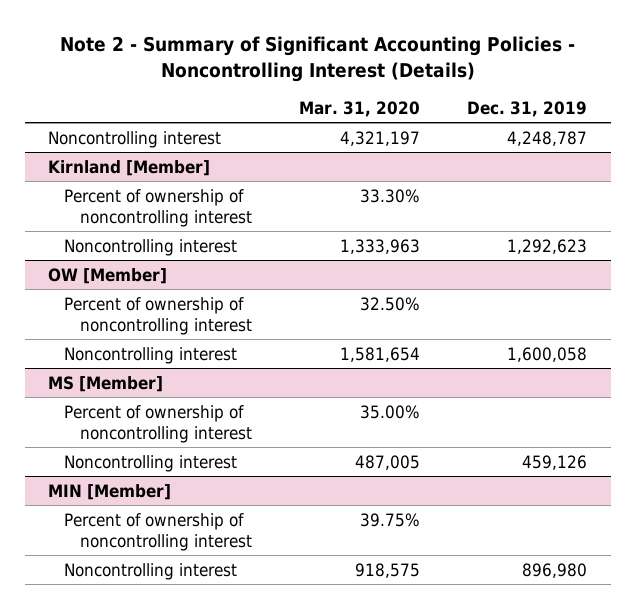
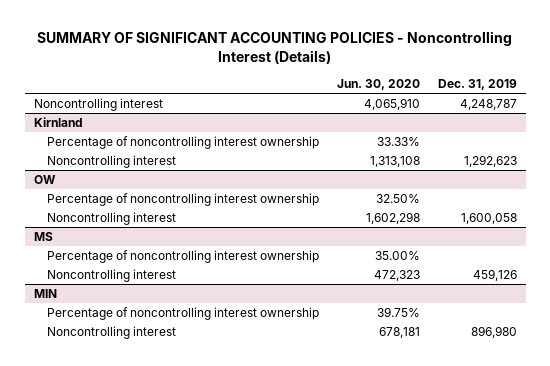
[59,35,575,82] Note 2 - Summary of Significant Accounting Policies - Noncontrolling Interest (Details) -> [37,31,513,65] SUMMARY OF SIGNIFICANT ACCOUNTING POLICIES - Noncontrolling Interest (Details)
[298,101,420,118] Mar. 31, 2020 -> none
none -> [336,79,420,91] Jun. 30, 2020
[48,159,211,176] Kirnland [Member] -> [33,116,83,127] Kirnland
[64,188,252,227] Percent of ownership of noncontrolling interest -> [46,135,319,149] Percentage of noncontrolling interest ownership
[48,267,168,284] OW [Member] -> [33,174,56,184] OW
[64,296,252,335] Percent of ownership of noncontrolling interest -> [46,192,319,206] Percentage of noncontrolling interest ownership
[48,375,164,392] MS [Member] -> [33,231,53,241] MS
[64,404,252,443] Percent of ownership of noncontrolling interest -> [46,249,319,263] Percentage of noncontrolling interest ownership
[48,483,172,500] MIN [Member] -> [33,288,57,298] MIN
[64,512,252,551] Percent of ownership of noncontrolling interest -> [46,306,319,320] Percentage of noncontrolling interest ownership

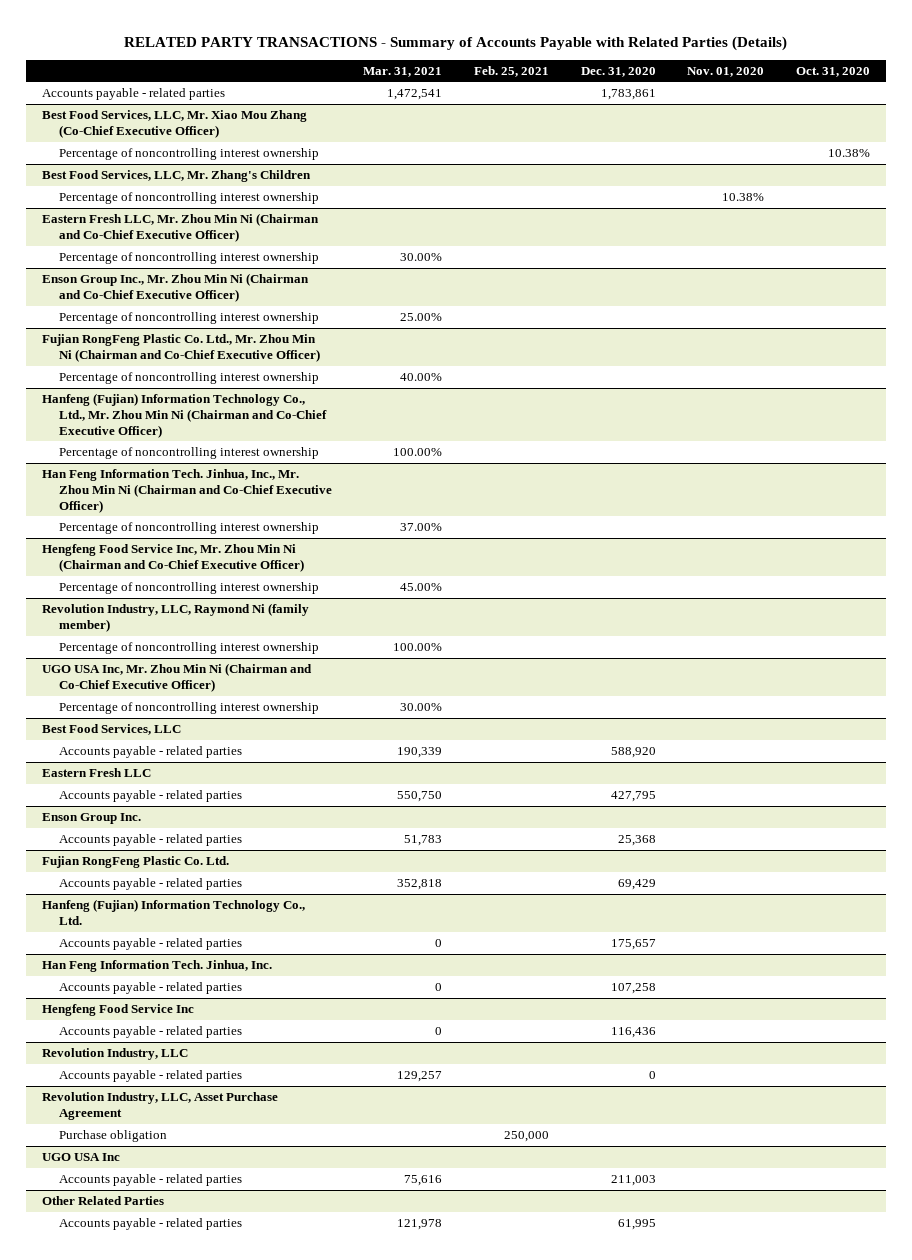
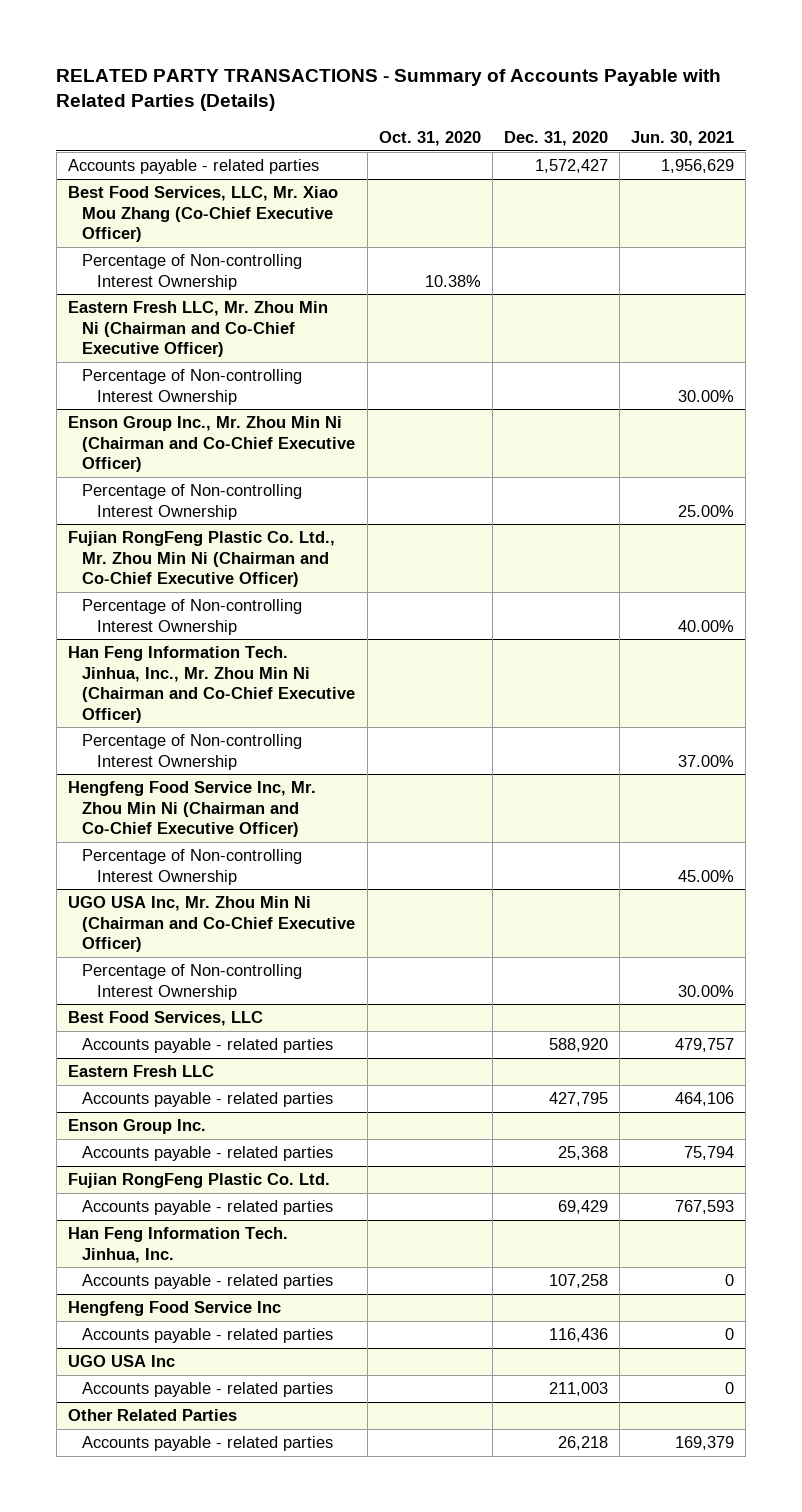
[363,66,443,77] Mar. 31, 2021 -> none
[473,65,549,77] Feb. 25, 2021 -> none
[687,66,765,77] Nov. 01, 2020 -> none
none -> [631,131,735,147] Jun. 30, 2021
[600,89,656,101] 1,783,861 -> [534,159,608,174] 1,572,427
[42,170,312,183] Best Food Services, LLC, Mr. Zhang's Children -> none
[58,192,319,205] Percentage of noncontrolling interest ownership -> none
[58,148,319,161] Percentage of noncontrolling interest ownership -> [82,254,303,290] Percentage of Non-controlling Interest Ownership
[58,252,319,265] Percentage of noncontrolling interest ownership -> [82,369,303,405] Percentage of Non-controlling Interest Ownership
[58,312,319,325] Percentage of noncontrolling interest ownership -> [82,484,303,520] Percentage of Non-controlling Interest Ownership
[42,393,327,438] Hanfeng (Fujian) Information Technology Co., Ltd., Mr. Zhou Min Ni (Chairman and Co-Chief Executive Officer) -> none
[58,447,319,460] Percentage of noncontrolling interest ownership -> none
[58,372,319,385] Percentage of noncontrolling interest ownership -> [82,599,303,635] Percentage of Non-controlling Interest Ownership
[58,522,319,535] Percentage of noncontrolling interest ownership -> [82,734,303,770] Percentage of Non-controlling Interest Ownership
[42,603,310,632] Revolution Industry, LLC, Raymond Ni (family member) -> none
[58,642,319,655] Percentage of noncontrolling interest ownership -> none
[58,582,319,595] Percentage of noncontrolling interest ownership -> [82,849,303,885] Percentage of Non-controlling Interest Ownership
[58,702,319,715] Percentage of noncontrolling interest ownership -> [82,964,303,1000] Percentage of Non-controlling Interest Ownership
[42,899,306,925] Hanfeng (Fujian) Information Technology Co., Ltd. -> none
[58,938,242,951] Accounts payable - related parties -> none
[42,1048,189,1061] Revolution Industry, LLC -> none
[58,1070,242,1083] Accounts payable - related parties -> none
[42,1092,279,1120] Revolution Industry, LLC, Asset Purchase Agreement -> none
[58,1130,167,1143] Purchase obligation -> none
[617,1219,656,1231] 61,995 -> [557,1436,608,1451] 26,218

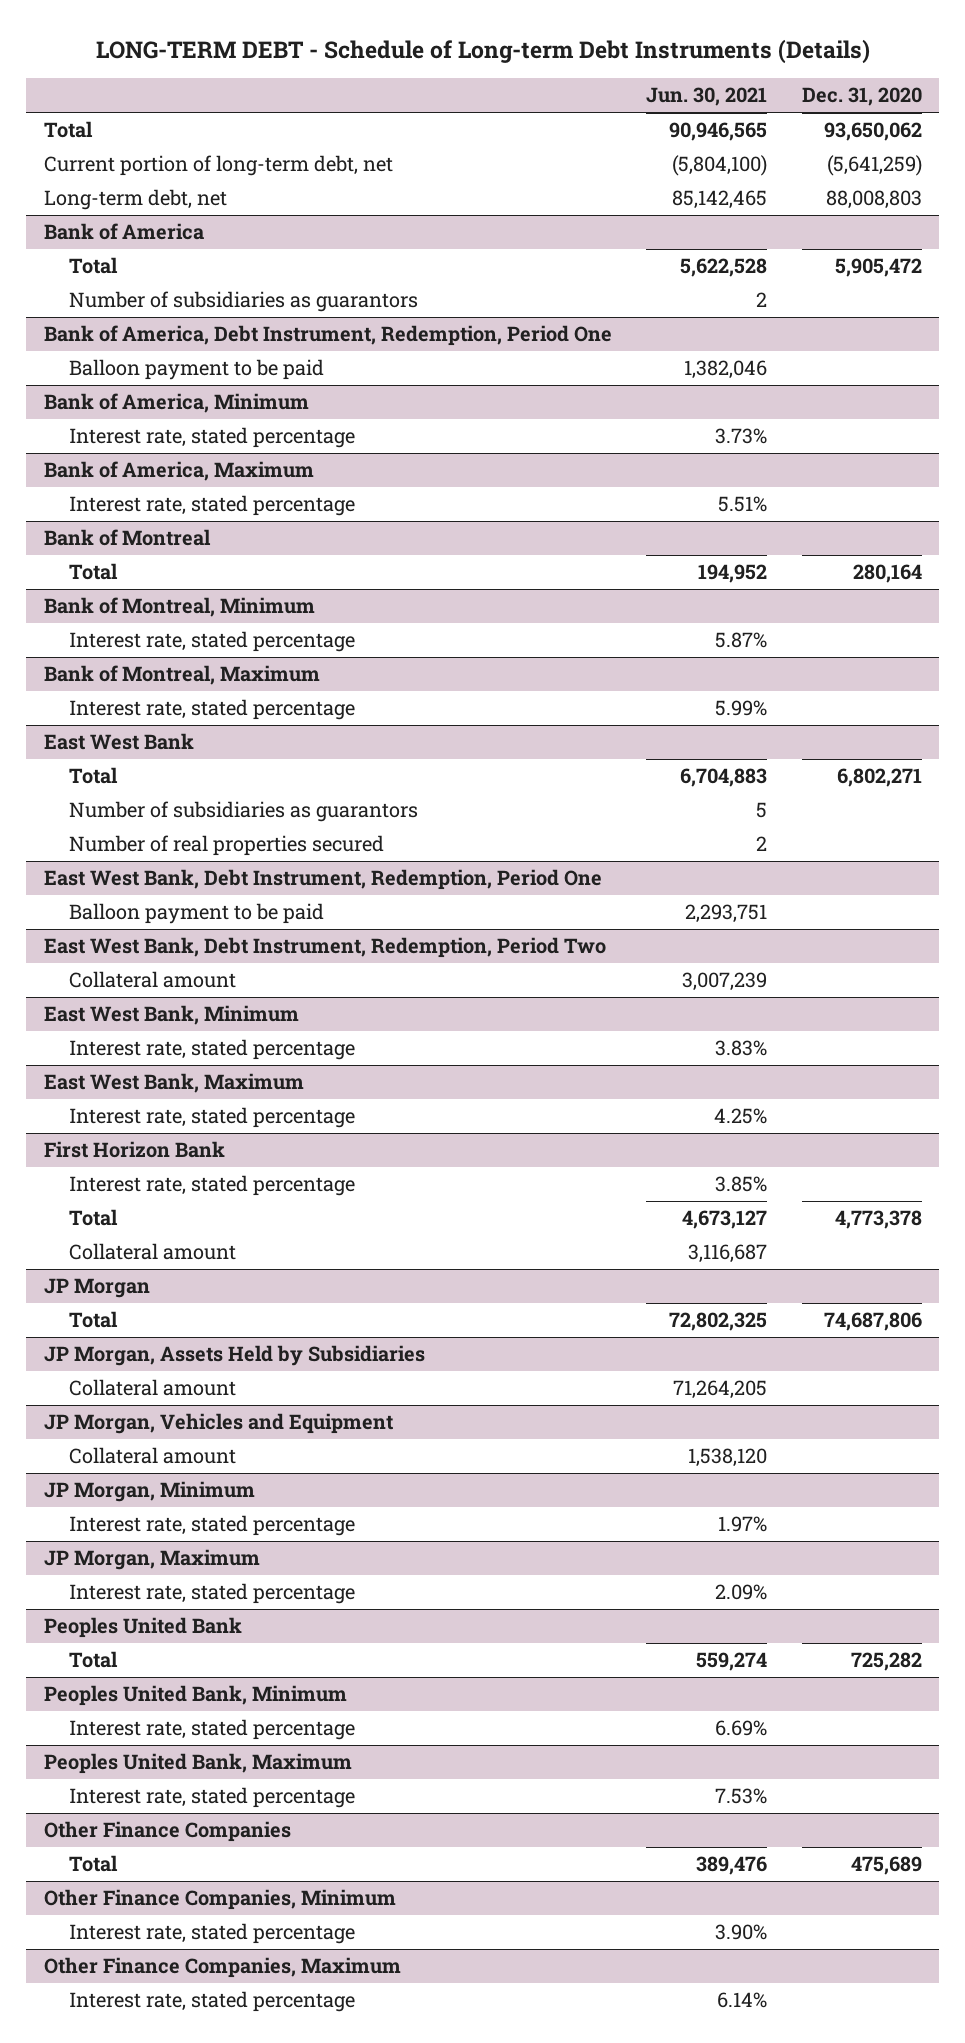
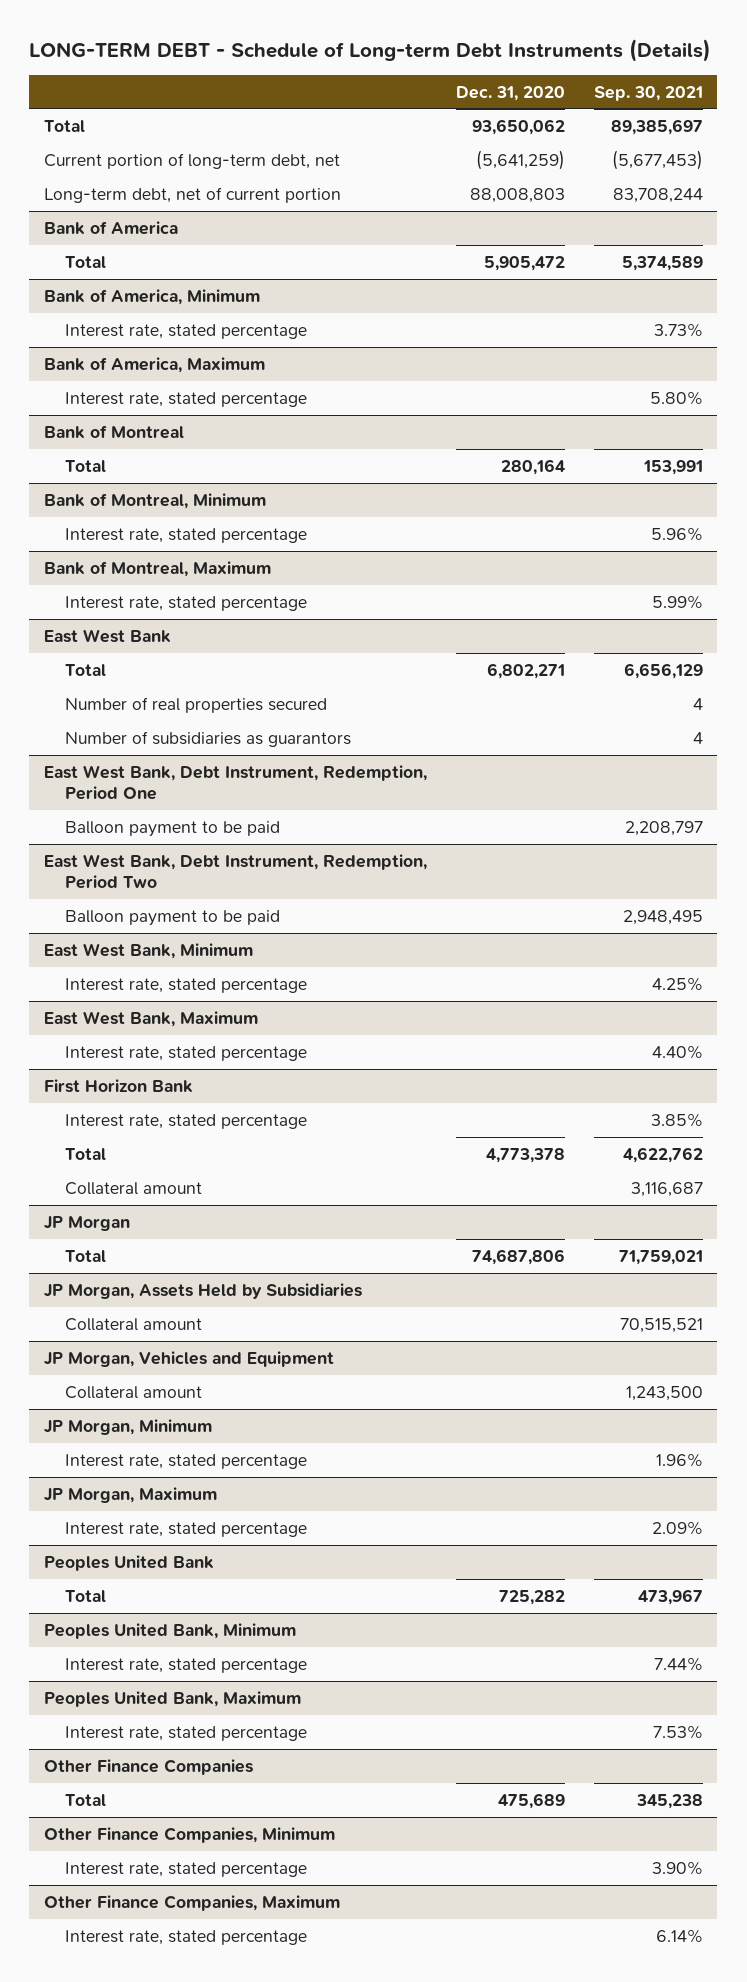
[646,87,768,107] Jun. 30, 2021 -> none
none -> [593,85,703,101] Sep. 30, 2021
[43,189,227,211] Long-term debt, net -> [43,186,341,203] Long-term debt, net of current portion
[68,291,418,313] Number of subsidiaries as guarantors -> none
[43,325,612,347] Bank of America, Debt Instrument, Redemption, Period One -> none
[68,359,324,381] Balloon payment to be paid -> none
[68,801,418,823] Number of subsidiaries as guarantors -> [65,730,352,747] Number of subsidiaries as guarantors
[68,971,236,989] Collateral amount -> none
none -> [65,909,281,926] Balloon payment to be paid

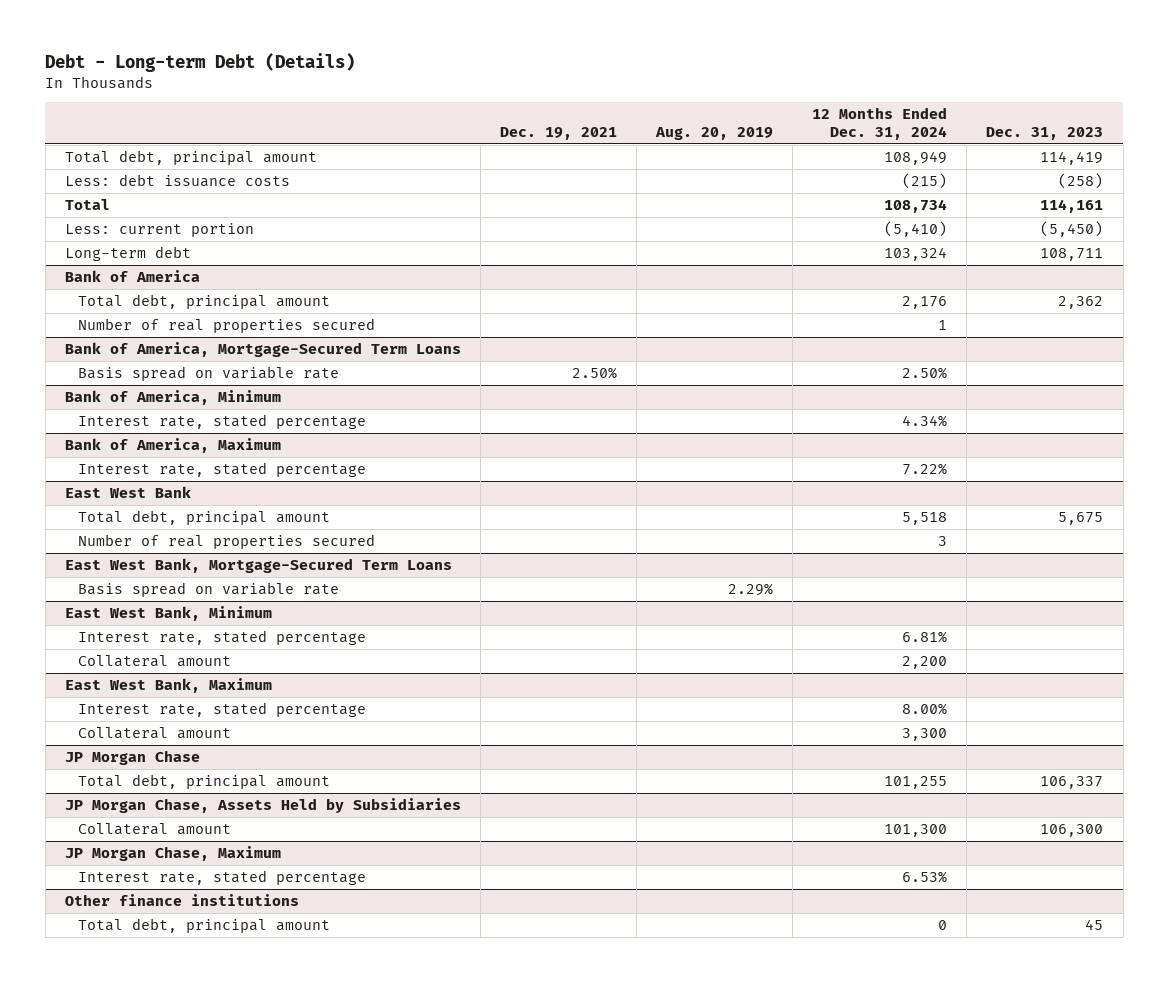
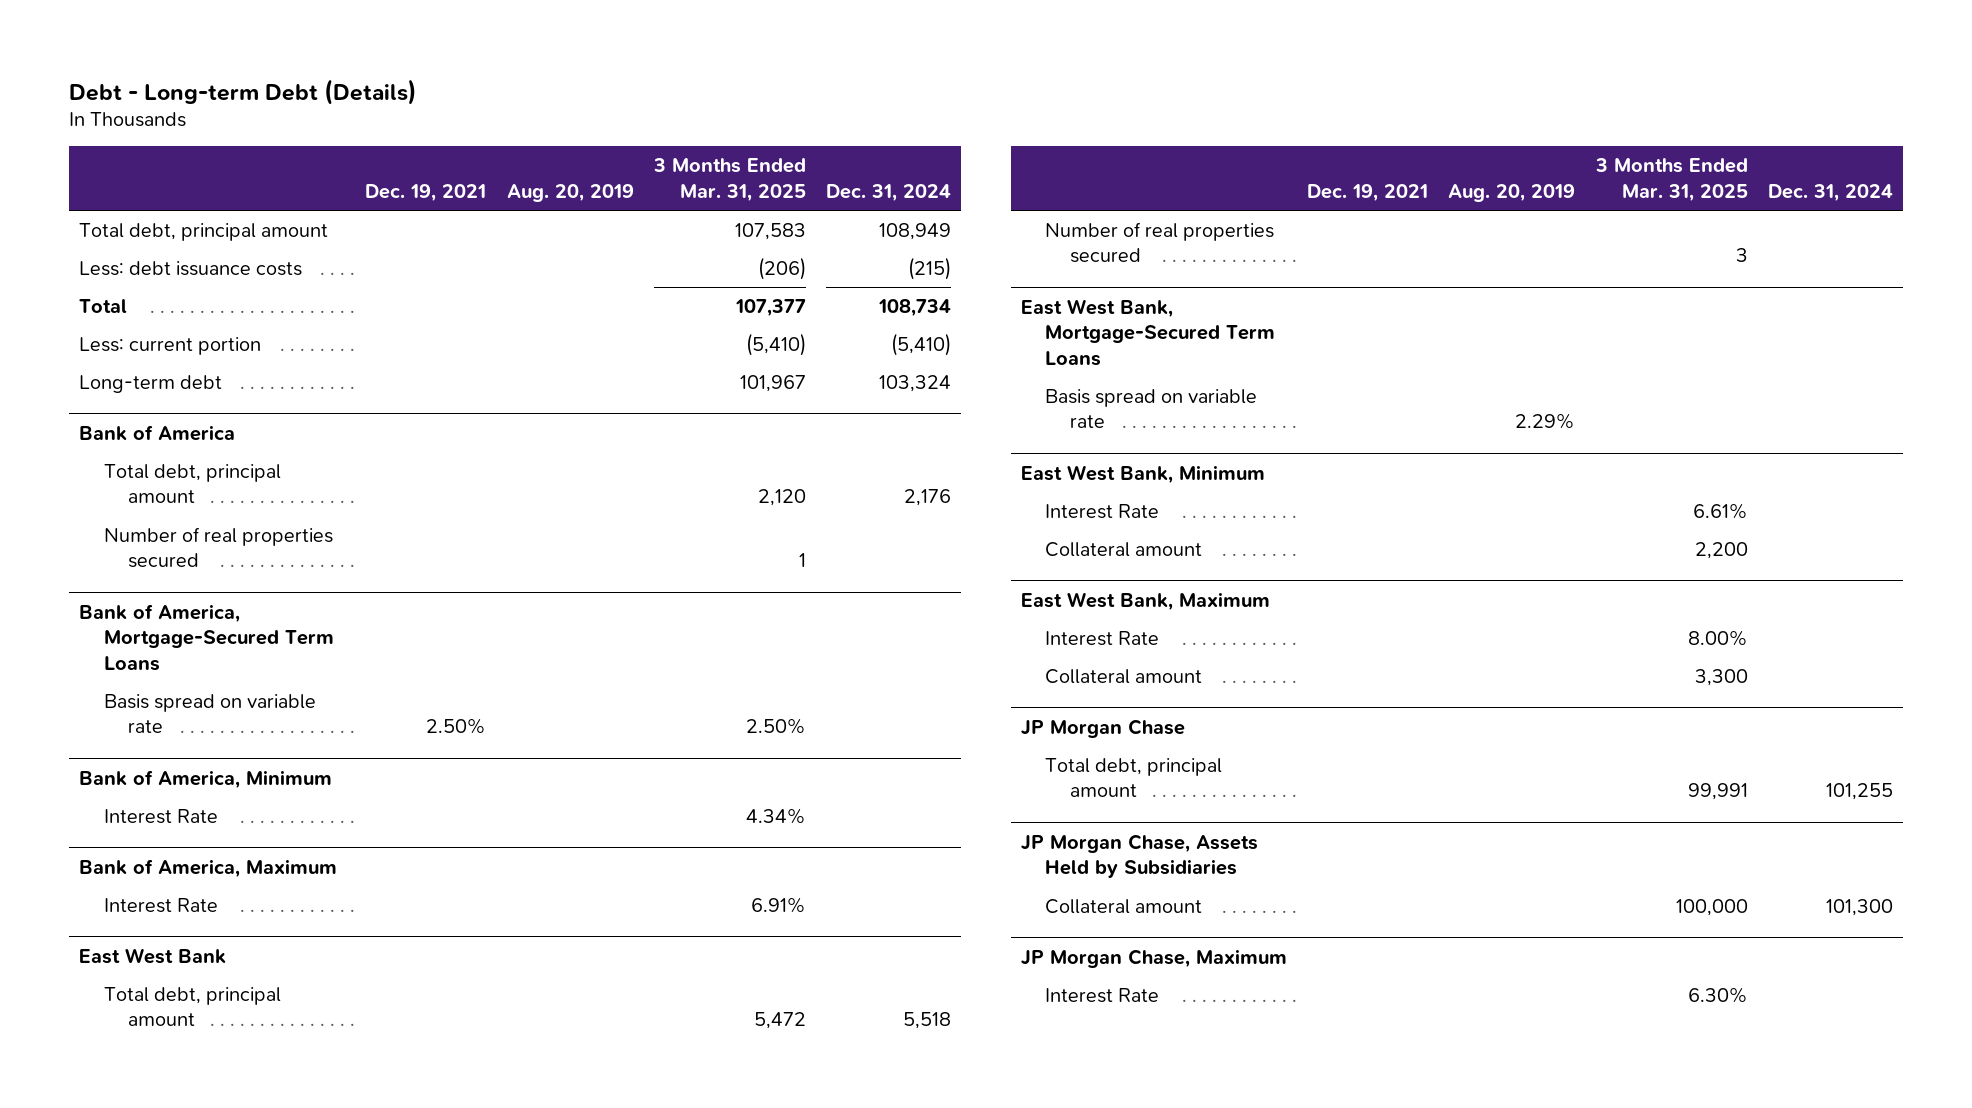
[812,107,948,141] 12 Months Ended Dec. 31, 2024 -> none
[986,127,1104,141] Dec. 31, 2023 -> none
none -> [652,158,806,202] 3 Months Ended Mar. 31, 2025
none -> [826,183,952,202] Dec. 31, 2024
[77,413,366,429] Interest rate, stated percentage -> [103,808,218,824] Interest Rate
[77,461,366,477] Interest rate, stated percentage -> [103,897,218,913] Interest Rate
[77,629,366,645] Interest rate, stated percentage -> [1045,503,1160,519] Interest Rate
[77,701,366,717] Interest rate, stated percentage -> [1045,630,1160,646] Interest Rate
[64,893,299,906] Other finance institutions -> none
[77,917,330,933] Total debt, principal amount -> none
[77,869,366,885] Interest rate, stated percentage -> [1045,987,1160,1003] Interest Rate

